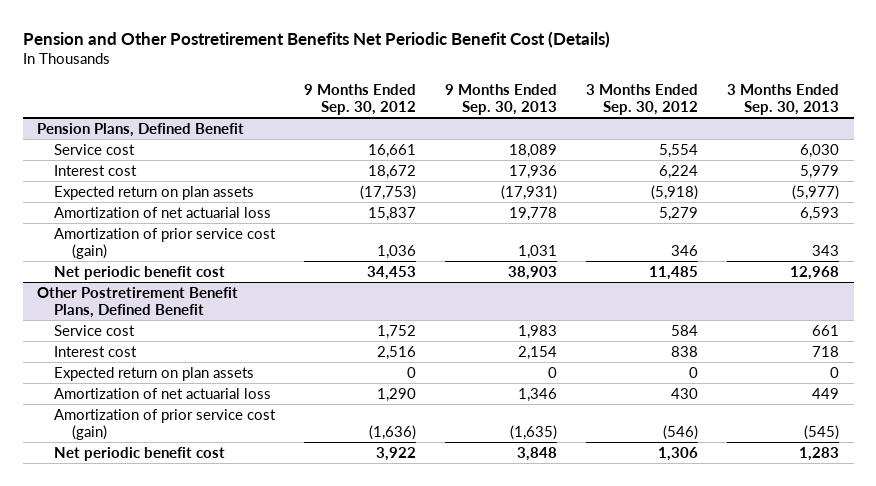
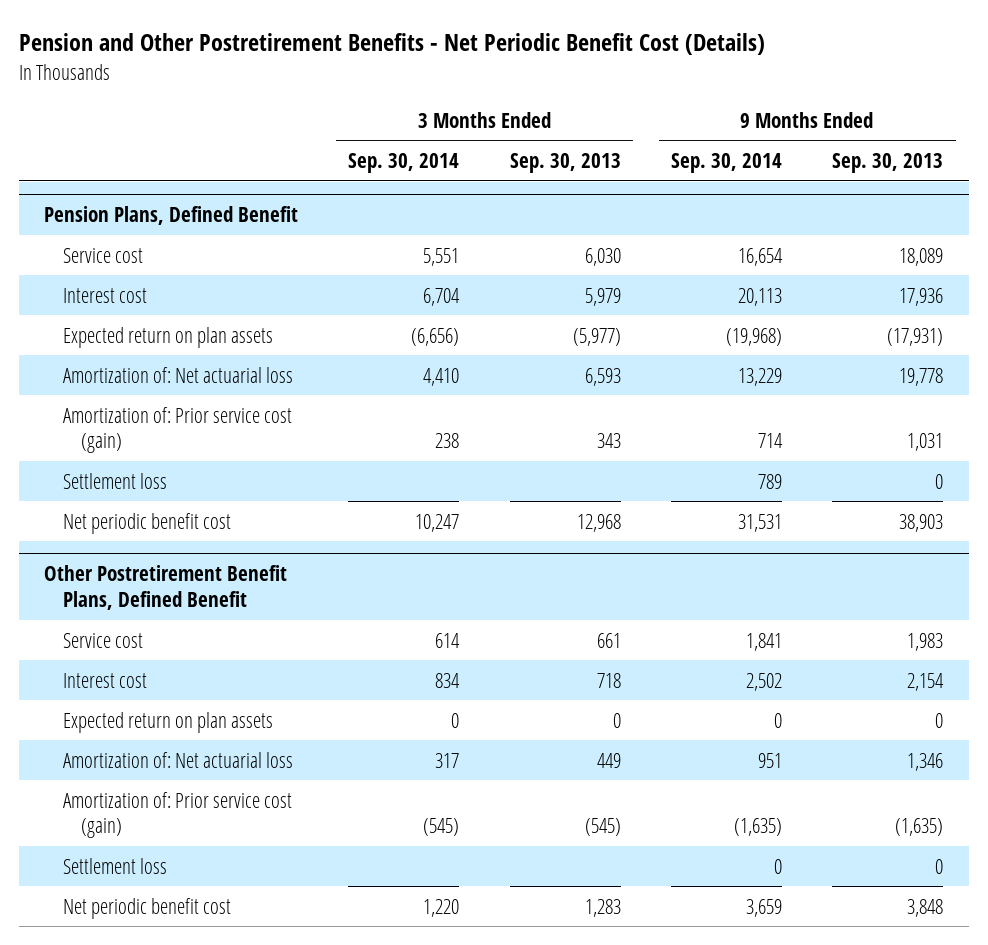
[22,30,610,48] Pension and Other Postretirement Benefits Net Periodic Benefit Cost (Details) -> [18,33,765,56] Pension and Other Postretirement Benefits - Net Periodic Benefit Cost (Details)
[304,83,417,115] 9 Months Ended Sep. 30, 2012 -> none
[586,83,699,115] 3 Months Ended Sep. 30, 2012 -> none
none -> [348,153,460,174] Sep. 30, 2014
none -> [671,153,783,174] Sep. 30, 2014
[54,206,272,218] Amortization of net actuarial loss -> [62,366,293,383] Amortization of: Net actuarial loss
[54,227,277,259] Amortization of prior service cost (gain) -> [62,406,292,454] Amortization of: Prior service cost (gain)
none -> [62,472,167,489] Settlement loss
[54,387,272,399] Amortization of net actuarial loss -> [62,751,293,768] Amortization of: Net actuarial loss
[54,408,277,440] Amortization of prior service cost (gain) -> [62,791,292,839] Amortization of: Prior service cost (gain)
none -> [62,857,167,874] Settlement loss

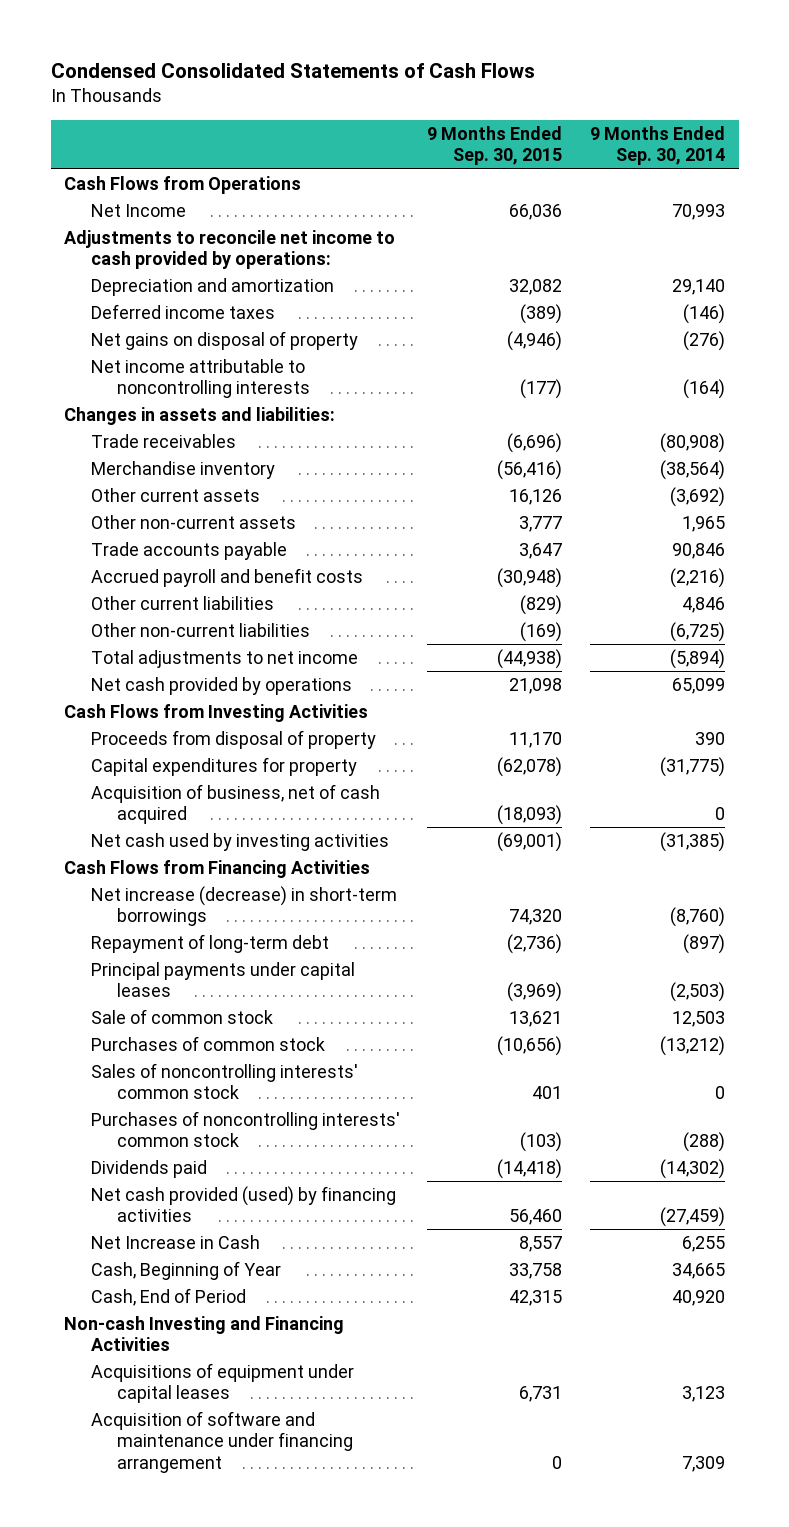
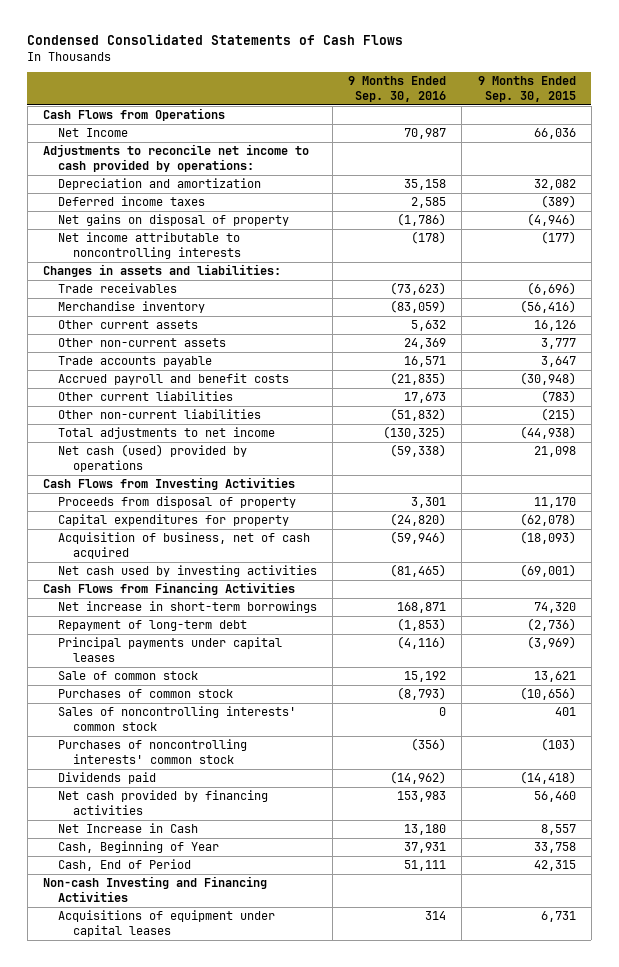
[589,126,725,166] 9 Months Ended Sep. 30, 2014 -> none
none -> [348,76,447,102] 9 Months Ended Sep. 30, 2016
[520,594,563,615] (829) -> [540,390,576,404] (783)
[520,621,563,642] (169) -> [540,408,576,422] (215)
[90,676,352,695] Net cash provided by operations -> [57,444,247,472] Net cash (used) provided by operations
[90,885,397,927] Net increase (decrease) in short-term borrowings -> [57,601,317,614] Net increase in short-term borrowings
[90,1185,396,1223] Net cash provided (used) by financing activities -> [57,790,268,815] Net cash provided by financing activities
[90,1410,354,1473] Acquisition of software and maintenance under financing arrangement -> none

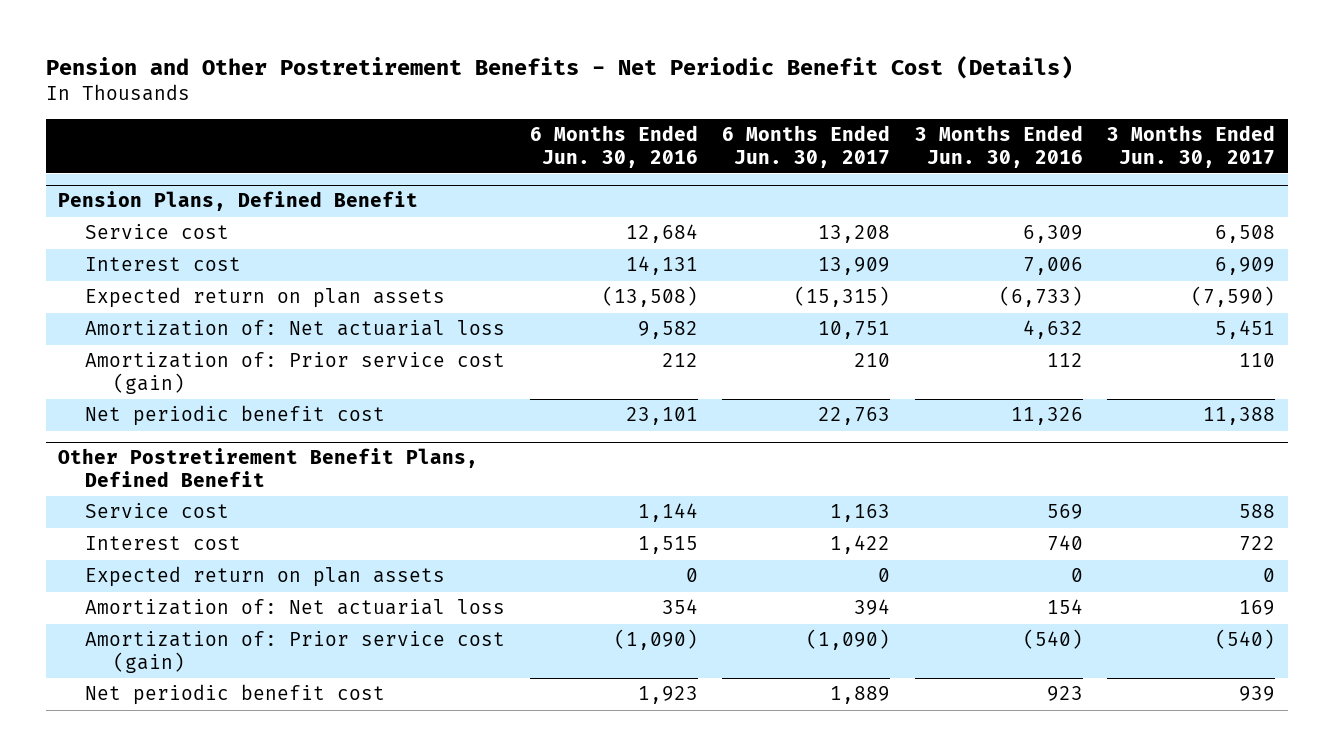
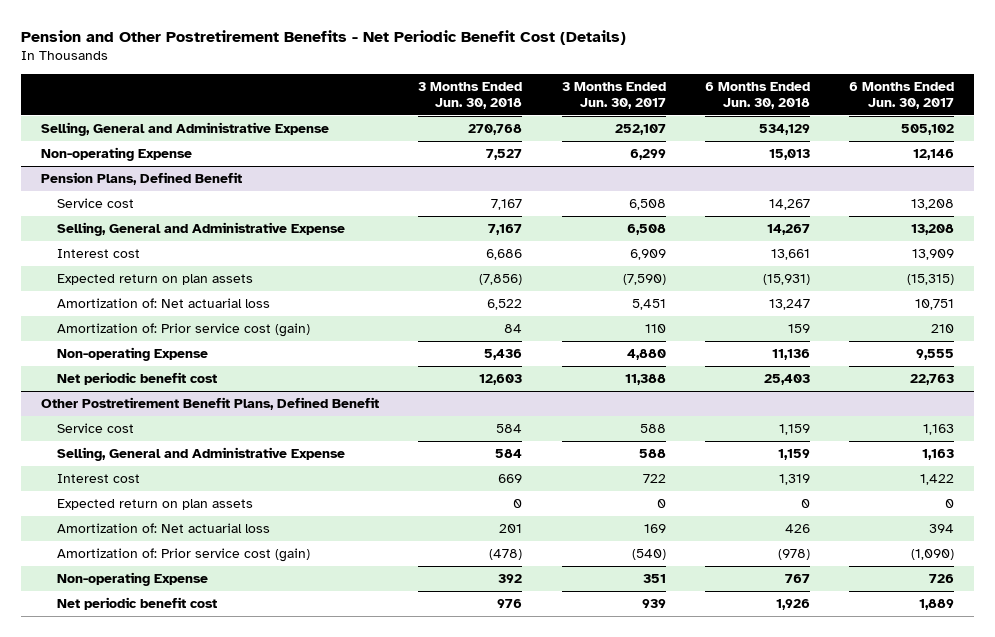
[529,125,698,168] 6 Months Ended Jun. 30, 2016 -> none
[914,125,1083,168] 3 Months Ended Jun. 30, 2016 -> none
none -> [418,81,523,109] 3 Months Ended Jun. 30, 2018
none -> [704,81,810,109] 6 Months Ended Jun. 30, 2018
none -> [41,122,330,137] Selling, General and Administrative Expense
none -> [41,147,193,162] Non-operating Expense
none -> [56,222,345,237] Selling, General and Administrative Expense
none -> [56,347,208,362] Non-operating Expense
none -> [56,447,345,462] Selling, General and Administrative Expense
none -> [56,572,208,587] Non-operating Expense

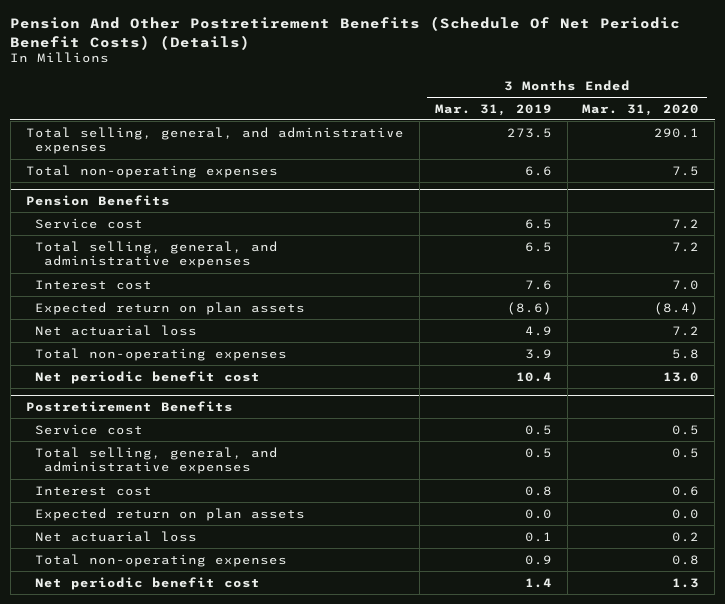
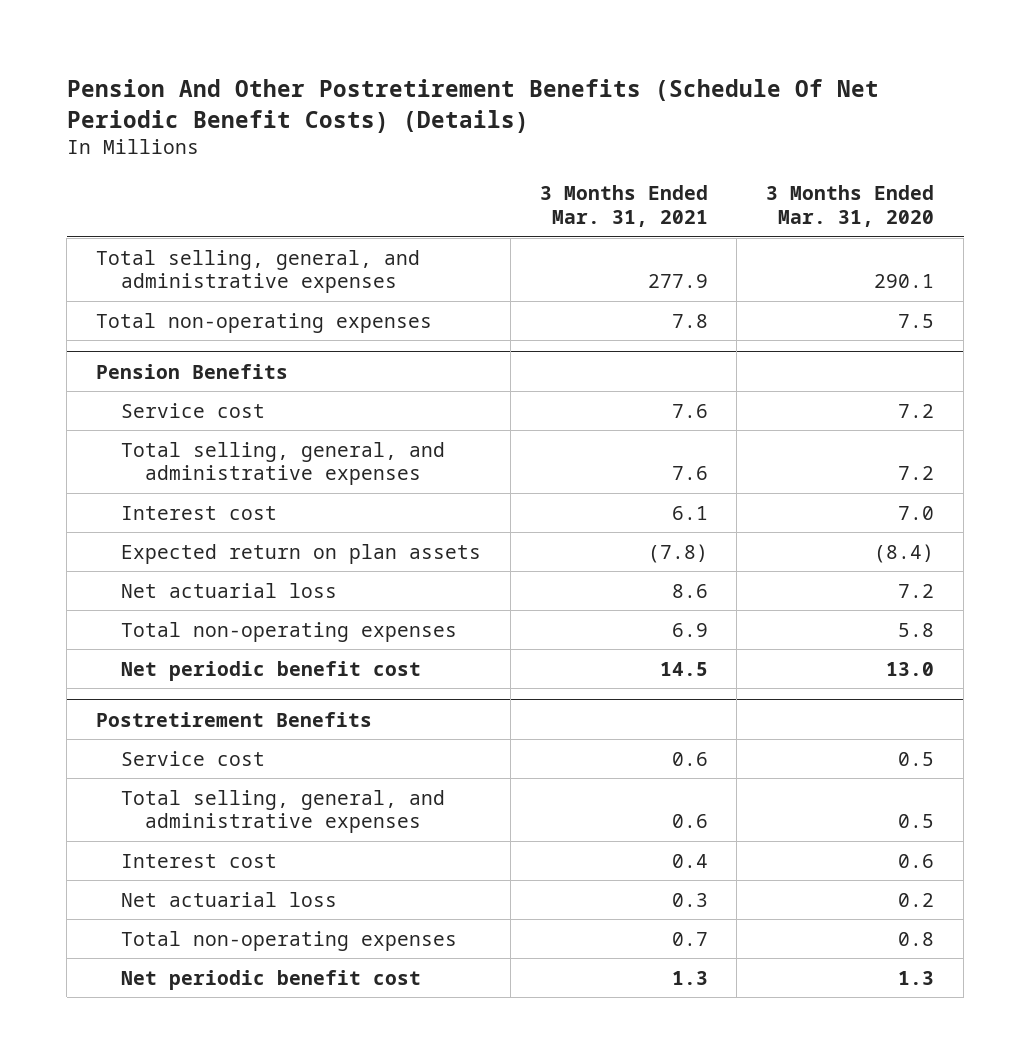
[434,103,552,116] Mar. 31, 2019 -> none
none -> [539,185,708,228] 3 Months Ended Mar. 31, 2021
[34,507,305,521] Expected return on plan assets -> none

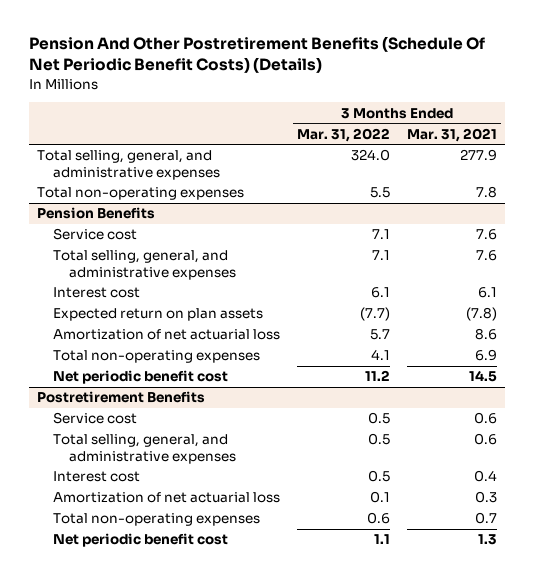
[766,185,935,228] 3 Months Ended Mar. 31, 2020 -> none
none -> [296,127,390,142] Mar. 31, 2022
[120,582,337,598] Net actuarial loss -> [52,329,280,341] Amortization of net actuarial loss
[120,891,337,907] Net actuarial loss -> [52,492,280,504] Amortization of net actuarial loss

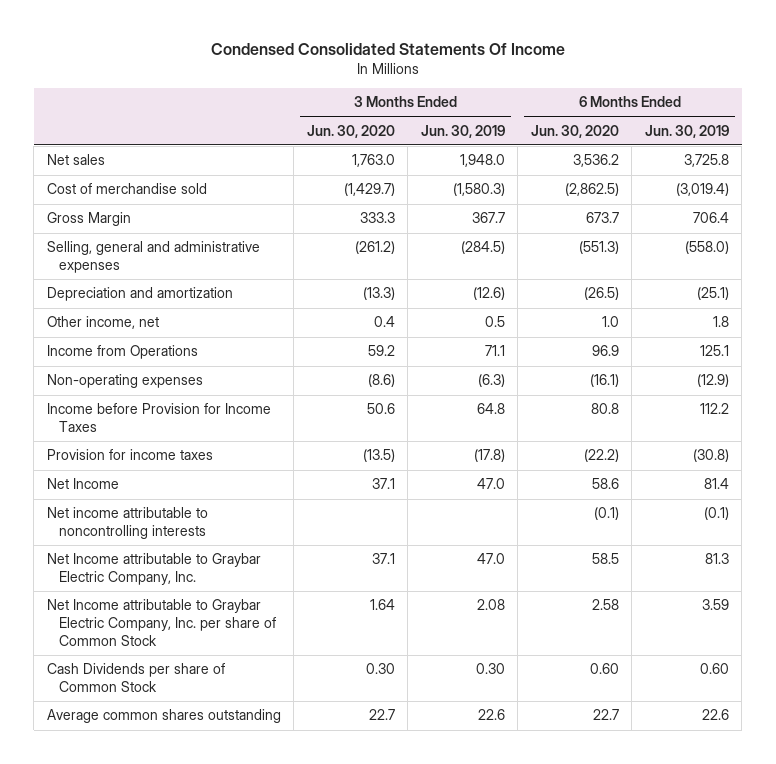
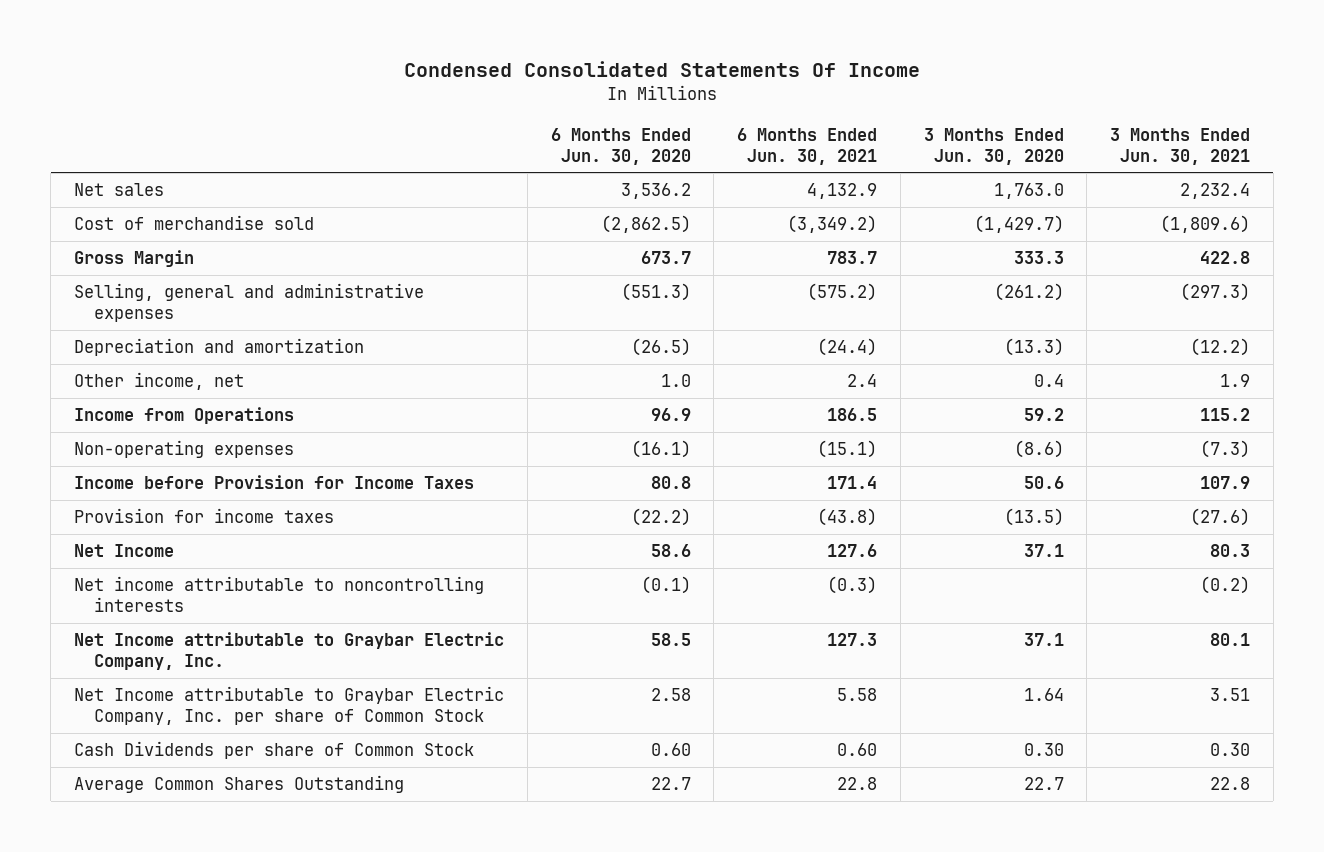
[420,124,505,138] Jun. 30, 2019 -> none
[644,124,729,138] Jun. 30, 2019 -> none
none -> [737,127,878,165] 6 Months Ended Jun. 30, 2021
none -> [1110,127,1251,165] 3 Months Ended Jun. 30, 2021
[46,709,281,724] Average common shares outstanding -> [74,775,405,794] Average Common Shares Outstanding

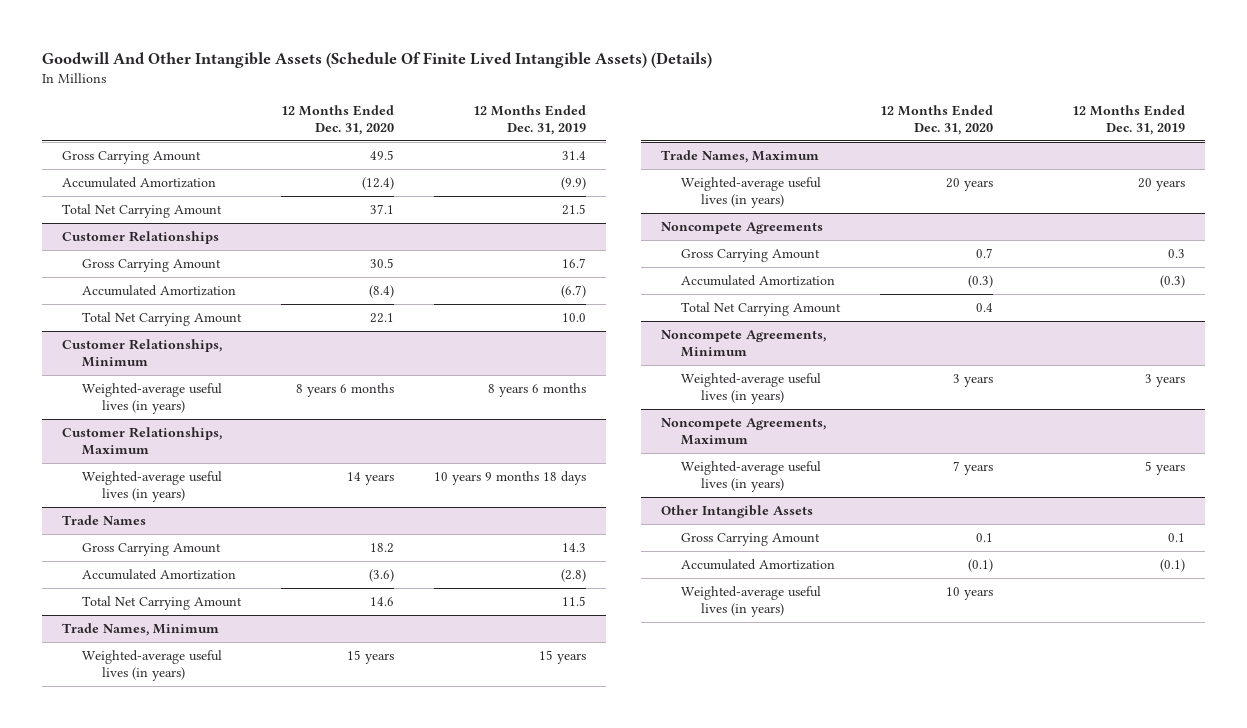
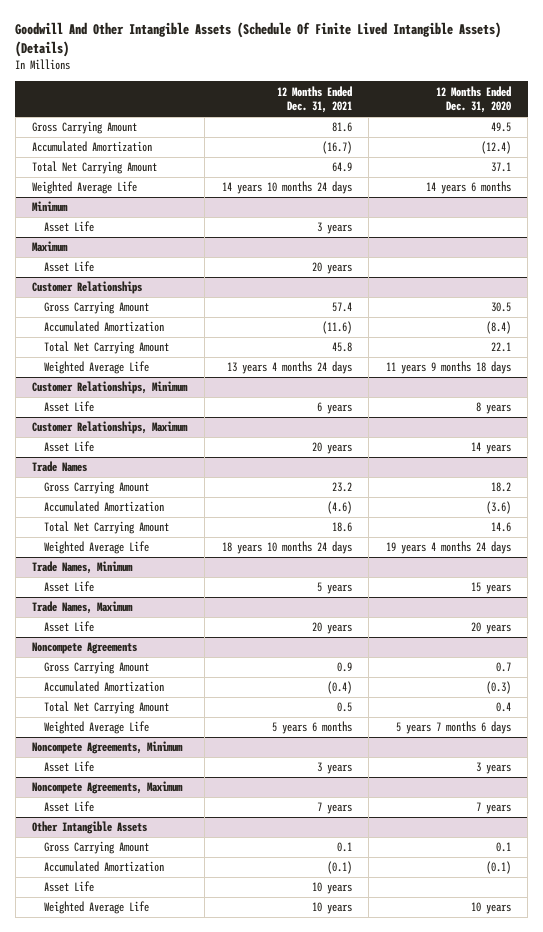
[472,105,586,135] 12 Months Ended Dec. 31, 2019 -> none
none -> [276,85,352,114] 12 Months Ended Dec. 31, 2021
none -> [32,181,138,195] Weighted Average Life
none -> [32,201,69,213] Minimum
none -> [43,221,94,233] Asset Life
none -> [32,241,69,253] Maximum
none -> [43,261,94,273] Asset Life
none -> [43,361,149,375] Weighted Average Life
[81,383,222,414] Weighted-average useful lives (in years) -> none
none -> [43,401,94,413] Asset Life
[81,471,222,502] Weighted-average useful lives (in years) -> none
none -> [43,441,94,453] Asset Life
none -> [43,541,149,555] Weighted Average Life
[81,650,222,681] Weighted-average useful lives (in years) -> none
none -> [43,581,94,593] Asset Life
[681,177,822,208] Weighted-average useful lives (in years) -> none
none -> [43,621,94,633] Asset Life
none -> [43,721,149,735] Weighted Average Life
[681,373,822,404] Weighted-average useful lives (in years) -> none
none -> [43,761,94,773] Asset Life
[681,461,822,492] Weighted-average useful lives (in years) -> none
none -> [43,801,94,813] Asset Life
none -> [43,881,94,893] Asset Life
[681,586,822,617] Weighted-average useful lives (in years) -> [43,901,149,915] Weighted Average Life

